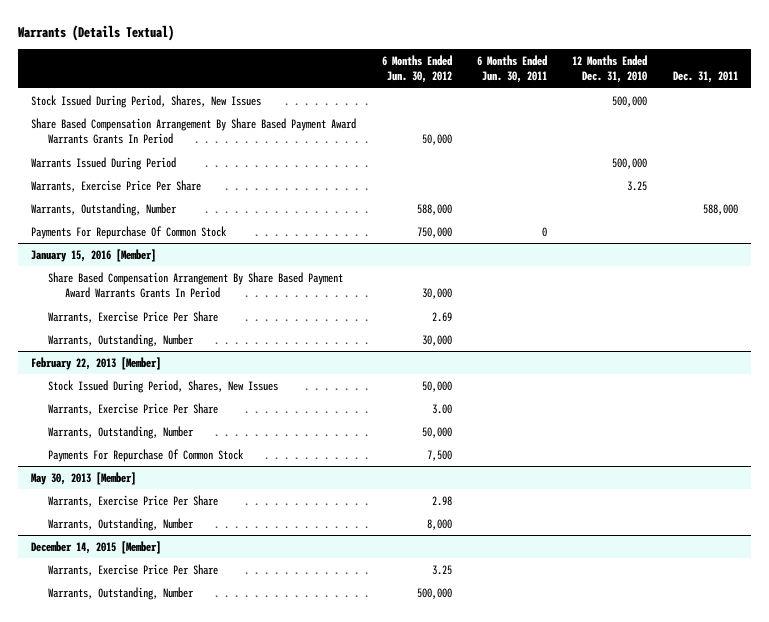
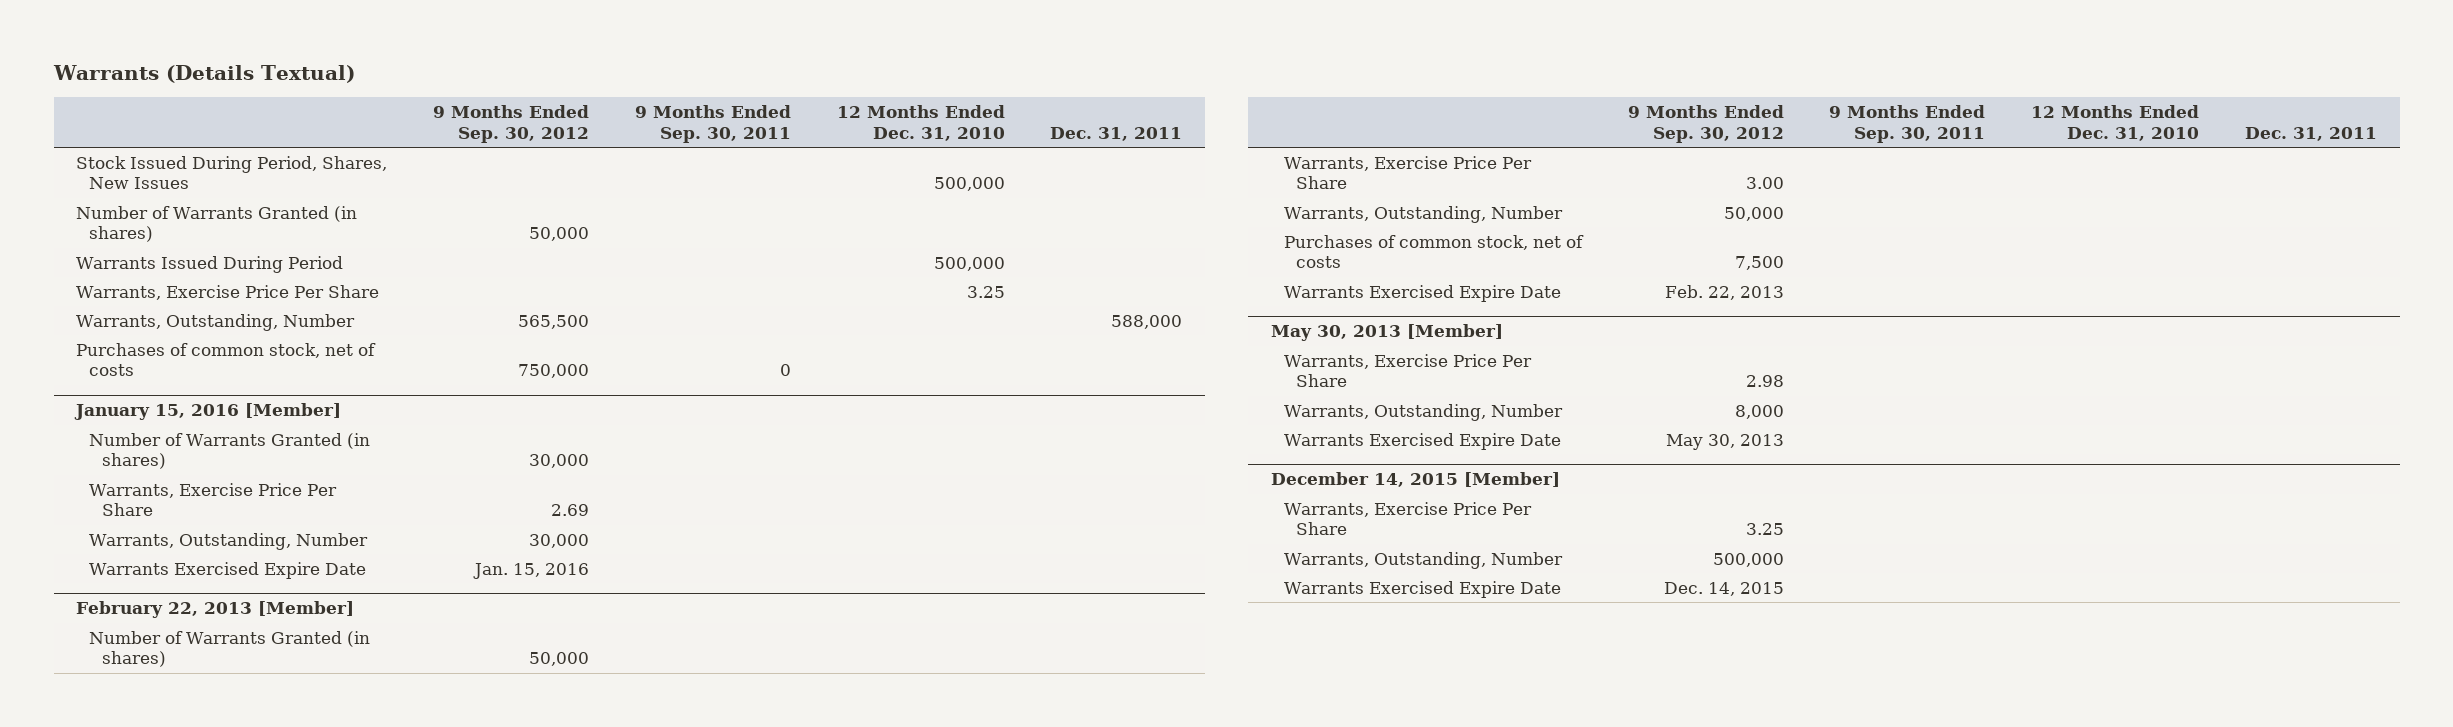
[381,55,452,84] 6 Months Ended Jun. 30, 2012 -> none
[477,55,548,84] 6 Months Ended Jun. 30, 2011 -> none
none -> [433,105,590,143] 9 Months Ended Sep. 30, 2012
none -> [634,105,791,143] 9 Months Ended Sep. 30, 2011
[31,117,357,145] Share Based Compensation Arrangement By Share Based Payment Award Warrants Grants In Period -> [76,205,358,243] Number of Warrants Granted (in shares)
[31,225,228,239] Payments For Repurchase Of Common Stock -> [76,342,377,377] Purchases of common stock, net of costs
[48,271,344,299] Share Based Compensation Arrangement By Share Based Payment Award Warrants Grants In Period -> [89,432,371,470] Number of Warrants Granted (in shares)
none -> [89,561,367,579] Warrants Exercised Expire Date
[48,379,279,393] Stock Issued During Period, Shares, New Issues -> none
none -> [89,630,371,668] Number of Warrants Granted (in shares)
[48,448,245,462] Payments For Repurchase Of Common Stock -> [1283,234,1584,269] Purchases of common stock, net of costs
none -> [1283,284,1561,302] Warrants Exercised Expire Date
none -> [1283,432,1561,450] Warrants Exercised Expire Date
none -> [1283,580,1561,598] Warrants Exercised Expire Date

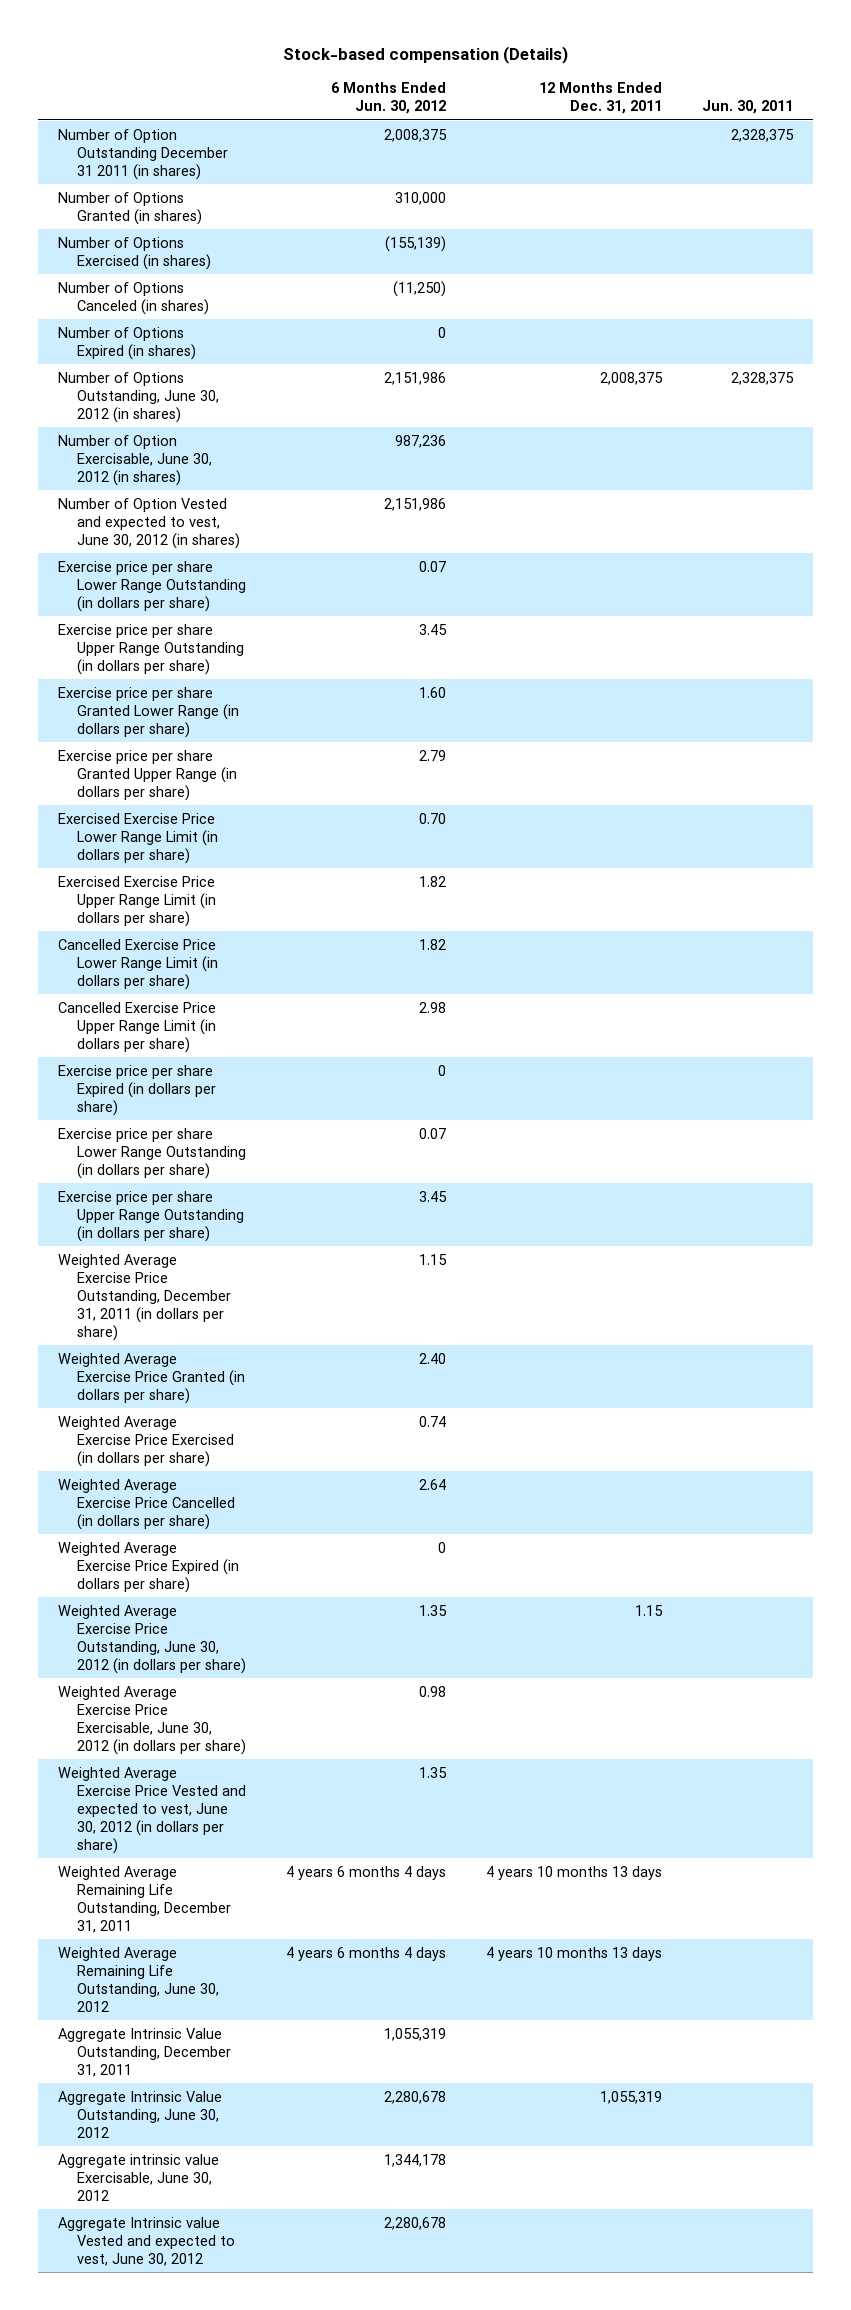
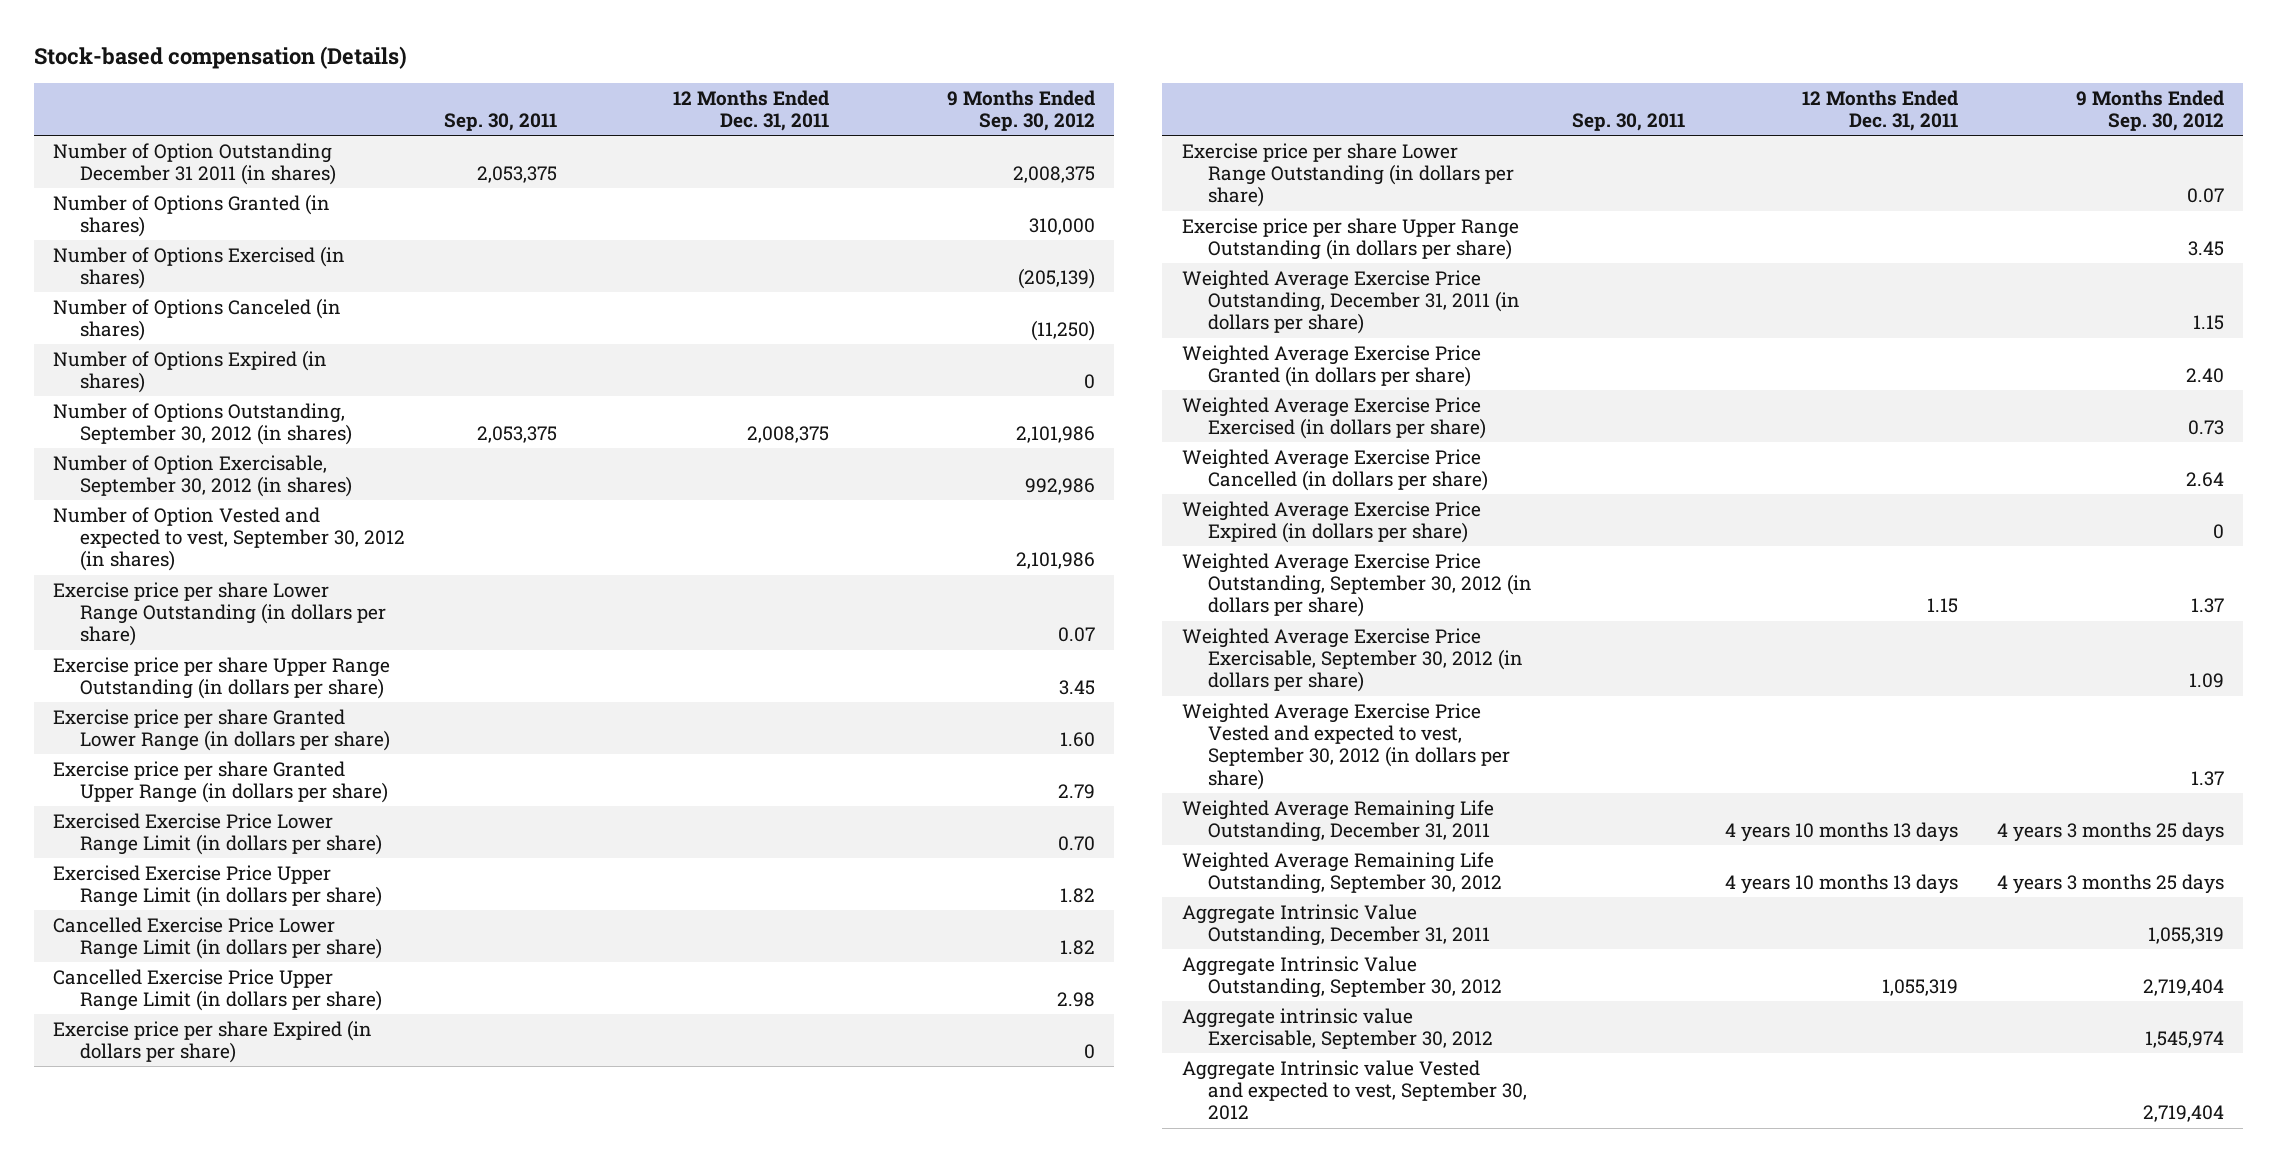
[331,82,447,115] 6 Months Ended Jun. 30, 2012 -> none
[702,100,794,115] Jun. 30, 2011 -> none
none -> [443,112,557,131] Sep. 30, 2011
none -> [946,89,1095,131] 9 Months Ended Sep. 30, 2012
[57,371,219,423] Number of Options Outstanding, June 30, 2012 (in shares) -> [53,402,352,446] Number of Options Outstanding, September 30, 2012 (in shares)
[57,434,212,486] Number of Option Exercisable, June 30, 2012 (in shares) -> [53,454,352,498] Number of Option Exercisable, September 30, 2012 (in shares)
[57,497,240,549] Number of Option Vested and expected to vest, June 30, 2012 (in shares) -> [53,506,405,572] Number of Option Vested and expected to vest, September 30, 2012 (in shares)
[57,1604,246,1674] Weighted Average Exercise Price Outstanding, June 30, 2012 (in dollars per share) -> [1181,552,1533,618] Weighted Average Exercise Price Outstanding, September 30, 2012 (in dollars per share)
[57,1685,246,1755] Weighted Average Exercise Price Exercisable, June 30, 2012 (in dollars per share) -> [1181,627,1524,693] Weighted Average Exercise Price Exercisable, September 30, 2012 (in dollars per share)
[57,1766,246,1855] Weighted Average Exercise Price Vested and expected to vest, June 30, 2012 (in dollars per share) -> [1181,702,1511,790] Weighted Average Exercise Price Vested and expected to vest, September 30, 2012 (in dollars per share)
[57,1946,219,2012] Weighted Average Remaining Life Outstanding, June 30, 2012 -> [1181,851,1503,895] Weighted Average Remaining Life Outstanding, September 30, 2012
[57,2090,222,2138] Aggregate Intrinsic Value Outstanding, June 30, 2012 -> [1181,955,1503,999] Aggregate Intrinsic Value Outstanding, September 30, 2012
[57,2153,219,2201] Aggregate intrinsic value Exercisable, June 30, 2012 -> [1181,1007,1494,1050] Aggregate intrinsic value Exercisable, September 30, 2012
[57,2216,235,2266] Aggregate Intrinsic value Vested and expected to vest, June 30, 2012 -> [1181,1059,1528,1121] Aggregate Intrinsic value Vested and expected to vest, September 30, 2012

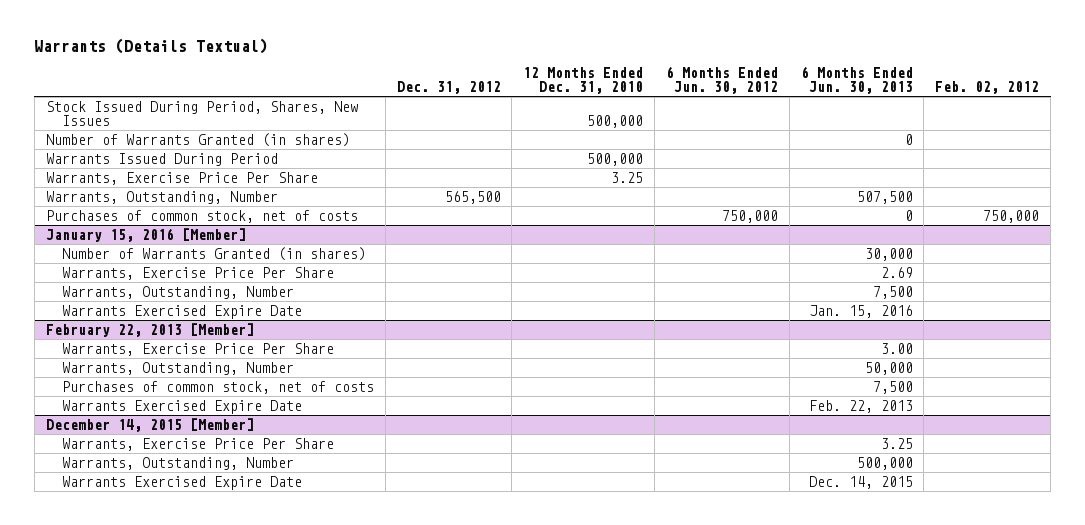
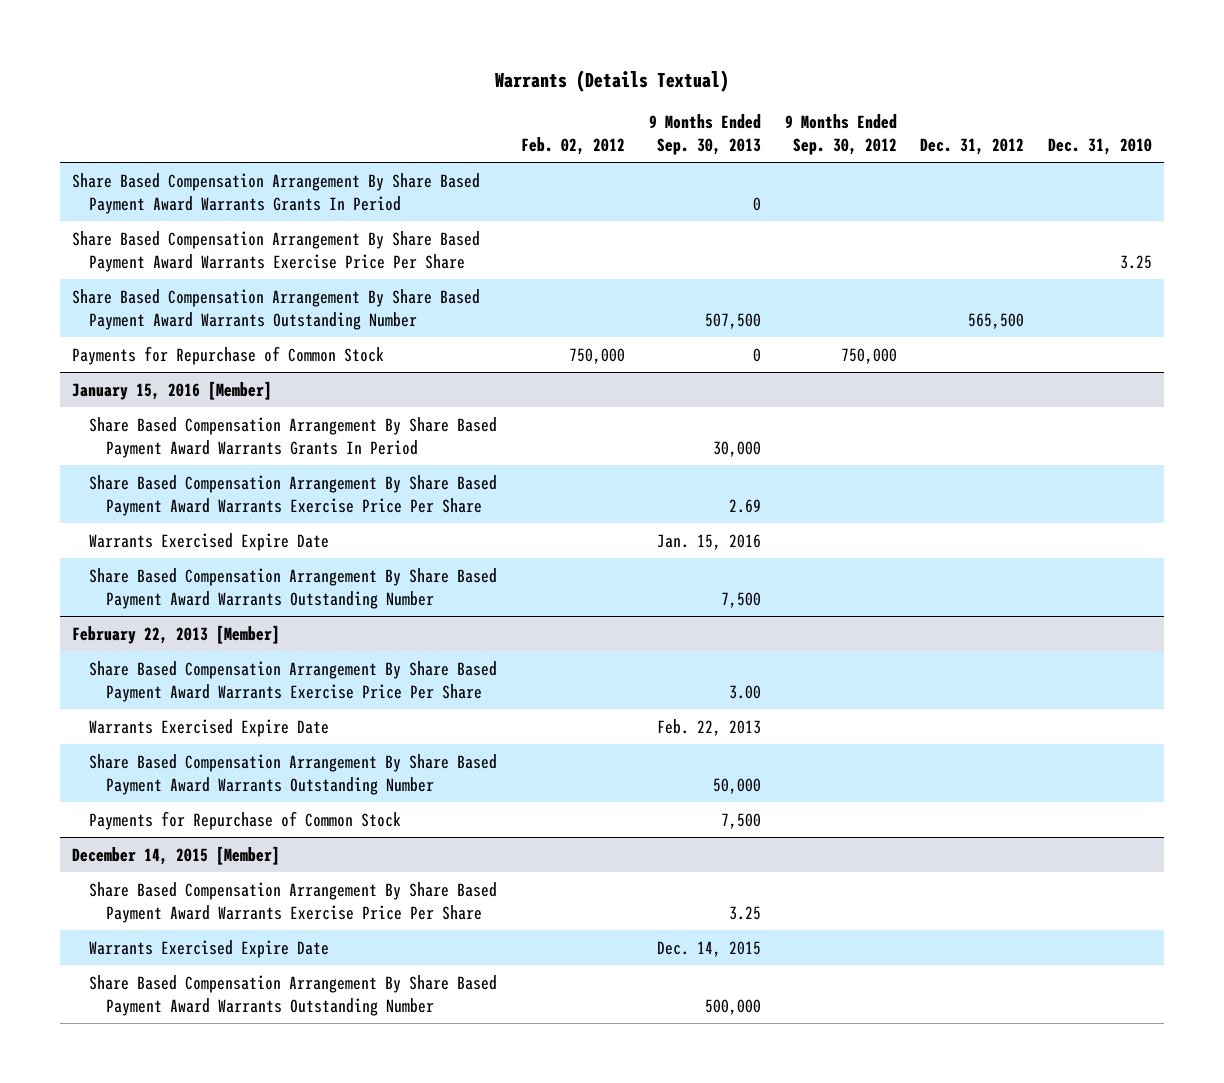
[523,66,644,95] 12 Months Ended Dec. 31, 2010 -> none
[665,65,778,95] 6 Months Ended Jun. 30, 2012 -> none
[800,65,913,95] 6 Months Ended Jun. 30, 2013 -> none
none -> [648,114,761,155] 9 Months Ended Sep. 30, 2013
none -> [784,114,897,155] 9 Months Ended Sep. 30, 2012
none -> [1048,137,1153,155] Dec. 31, 2010
[45,100,358,126] Stock Issued During Period, Shares, New Issues -> none
[45,152,278,166] Warrants Issued During Period -> none
[45,132,350,147] Number of Warrants Granted (in shares) -> [71,172,480,214] Share Based Compensation Arrangement By Share Based Payment Award Warrants Grants In Period
[45,171,318,185] Warrants, Exercise Price Per Share -> [71,230,480,272] Share Based Compensation Arrangement By Share Based Payment Award Warrants Exercise Price Per Share
[45,190,278,204] Warrants, Outstanding, Number -> [71,288,480,330] Share Based Compensation Arrangement By Share Based Payment Award Warrants Outstanding Number
[45,209,358,223] Purchases of common stock, net of costs -> [71,345,384,365] Payments for Repurchase of Common Stock
[61,285,294,299] Warrants, Outstanding, Number -> none
[61,246,366,261] Number of Warrants Granted (in shares) -> [88,416,497,458] Share Based Compensation Arrangement By Share Based Payment Award Warrants Grants In Period
[61,266,334,280] Warrants, Exercise Price Per Share -> [88,474,497,516] Share Based Compensation Arrangement By Share Based Payment Award Warrants Exercise Price Per Share
none -> [88,567,497,609] Share Based Compensation Arrangement By Share Based Payment Award Warrants Outstanding Number
[61,361,294,375] Warrants, Outstanding, Number -> none
[61,380,374,394] Purchases of common stock, net of costs -> none
[61,342,334,356] Warrants, Exercise Price Per Share -> [88,660,497,702] Share Based Compensation Arrangement By Share Based Payment Award Warrants Exercise Price Per Share
none -> [88,753,497,795] Share Based Compensation Arrangement By Share Based Payment Award Warrants Outstanding Number
none -> [88,810,401,830] Payments for Repurchase of Common Stock
[61,456,294,470] Warrants, Outstanding, Number -> none
[61,437,334,451] Warrants, Exercise Price Per Share -> [88,881,497,923] Share Based Compensation Arrangement By Share Based Payment Award Warrants Exercise Price Per Share
none -> [88,974,497,1016] Share Based Compensation Arrangement By Share Based Payment Award Warrants Outstanding Number

